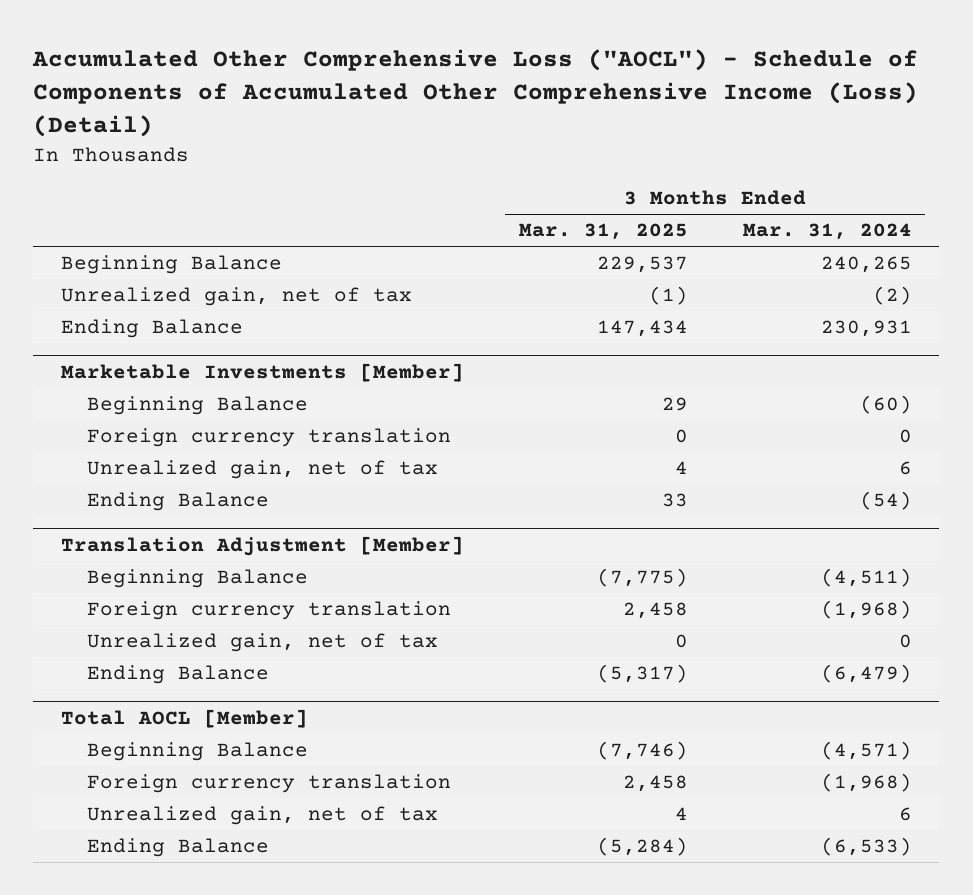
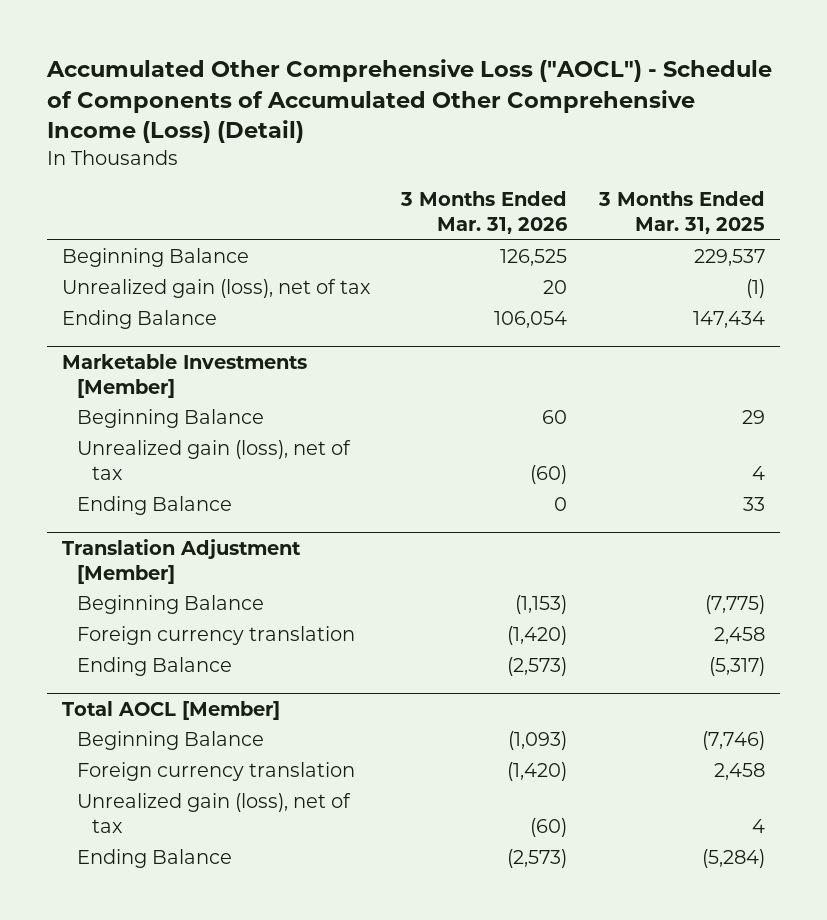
[742,223,912,241] Mar. 31, 2024 -> none
none -> [400,191,569,235] 3 Months Ended Mar. 31, 2026
[60,287,412,307] Unrealized gain, net of tax -> [62,279,372,299] Unrealized gain (loss), net of tax
[87,428,452,448] Foreign currency translation -> none
[87,460,439,480] Unrealized gain, net of tax -> [77,440,352,481] Unrealized gain (loss), net of tax
[87,633,439,653] Unrealized gain, net of tax -> none
[87,806,439,826] Unrealized gain, net of tax -> [77,793,352,834] Unrealized gain (loss), net of tax

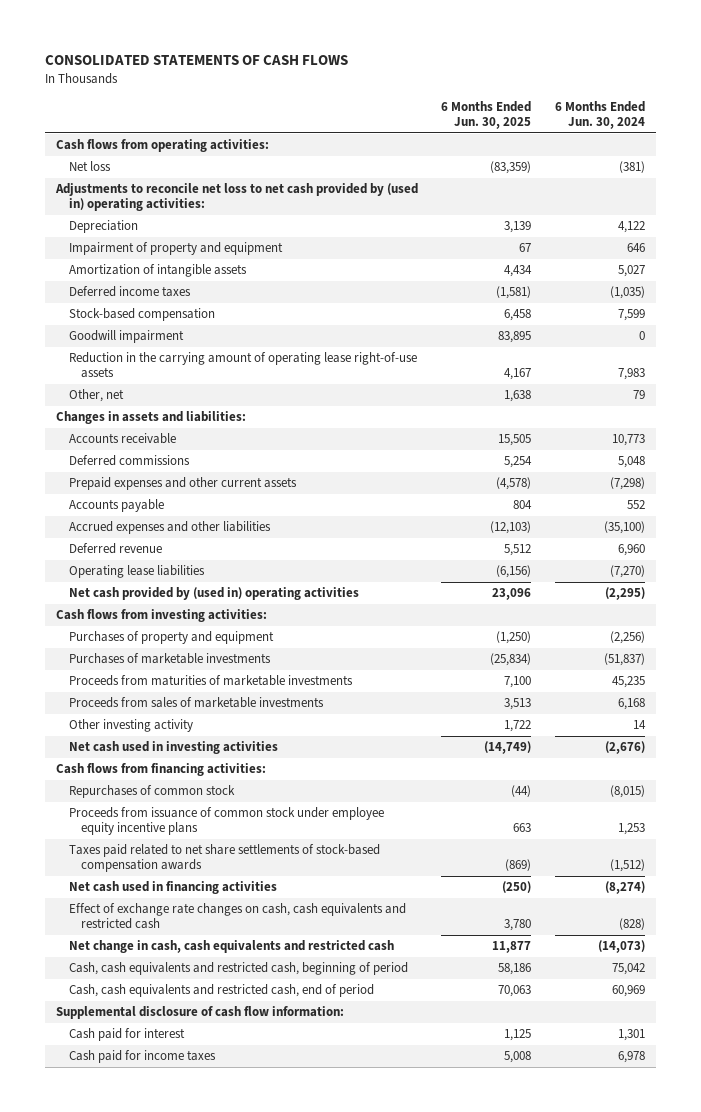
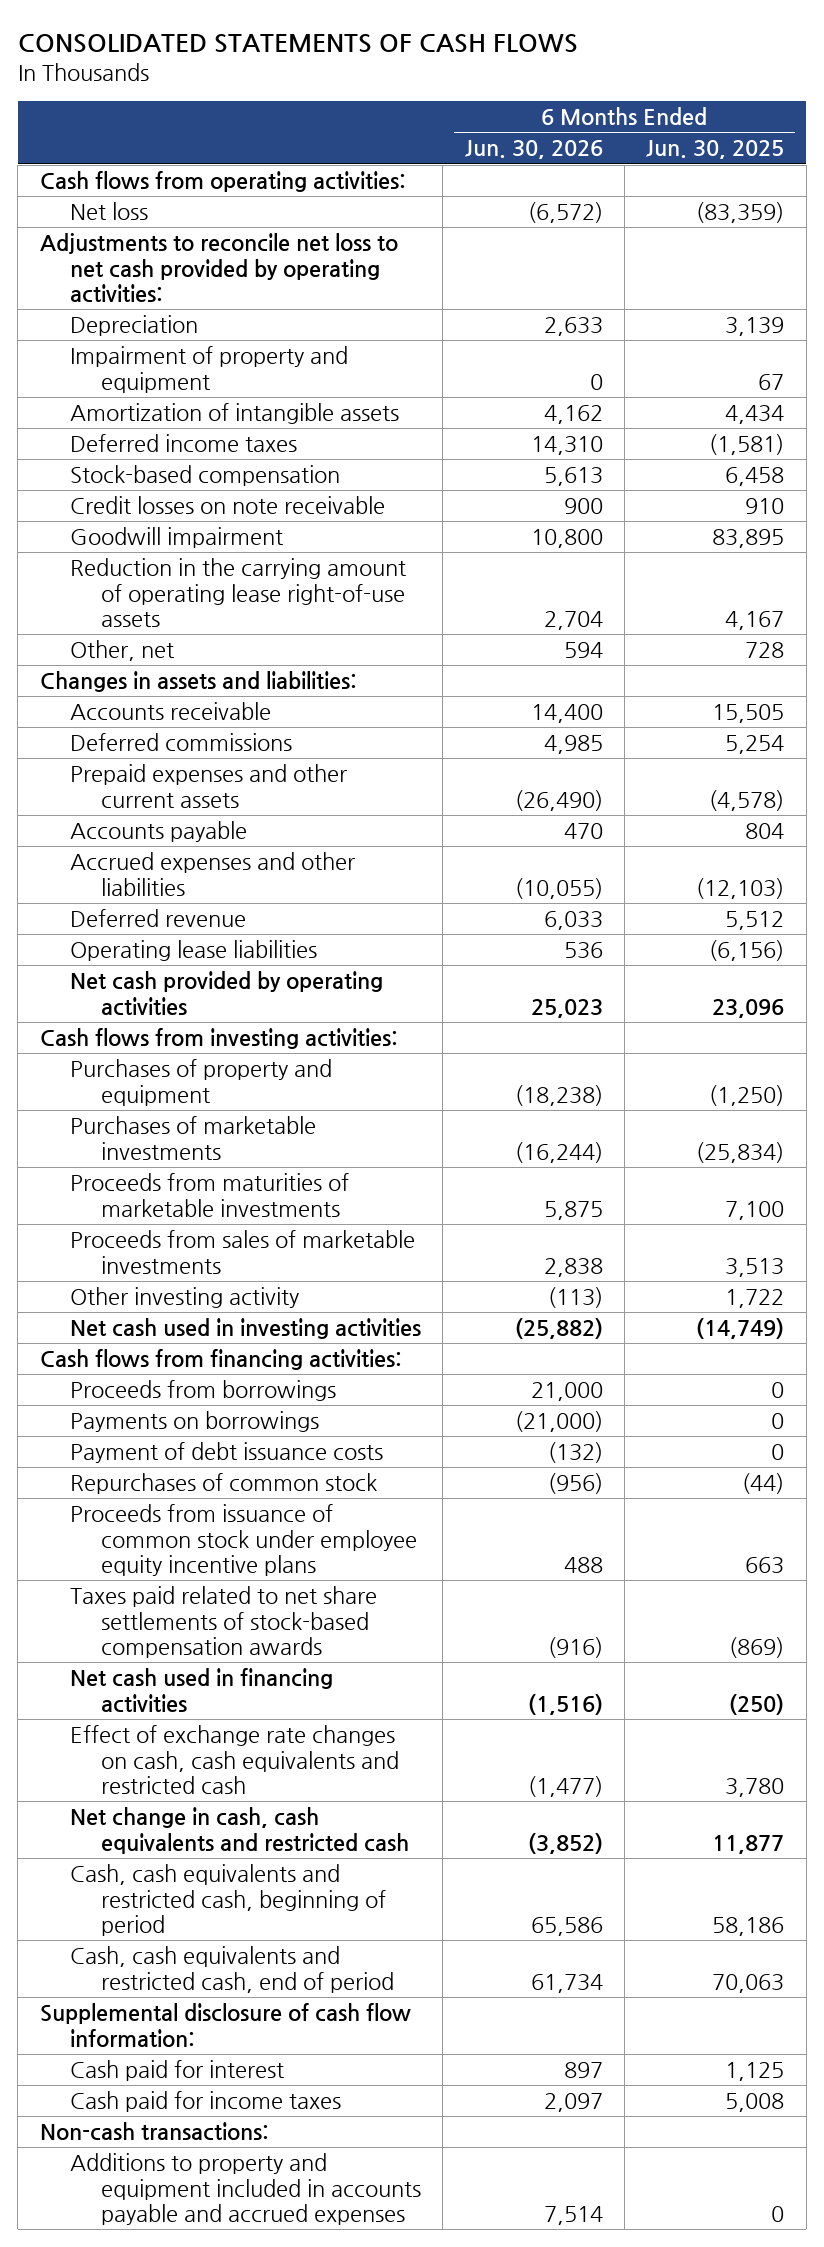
[554,100,645,130] 6 Months Ended Jun. 30, 2024 -> none
none -> [464,140,603,160] Jun. 30, 2026
[55,183,419,212] Adjustments to reconcile net loss to net cash provided by (used in) operating activities: -> [39,233,398,304] Adjustments to reconcile net loss to net cash provided by operating activities:
none -> [70,496,386,515] Credit losses on note receivable
[504,390,532,403] 1,638 -> [745,642,785,659] 728
[68,587,359,601] Net cash provided by (used in) operating activities -> [70,971,384,1016] Net cash provided by operating activities
none -> [70,1380,337,1402] Proceeds from borrowings
none -> [70,1411,320,1433] Payments on borrowings
none -> [70,1442,384,1464] Payment of debt issuance costs
none -> [39,2122,269,2142] Non-cash transactions:
none -> [70,2153,421,2226] Additions to property and equipment included in accounts payable and accrued expenses

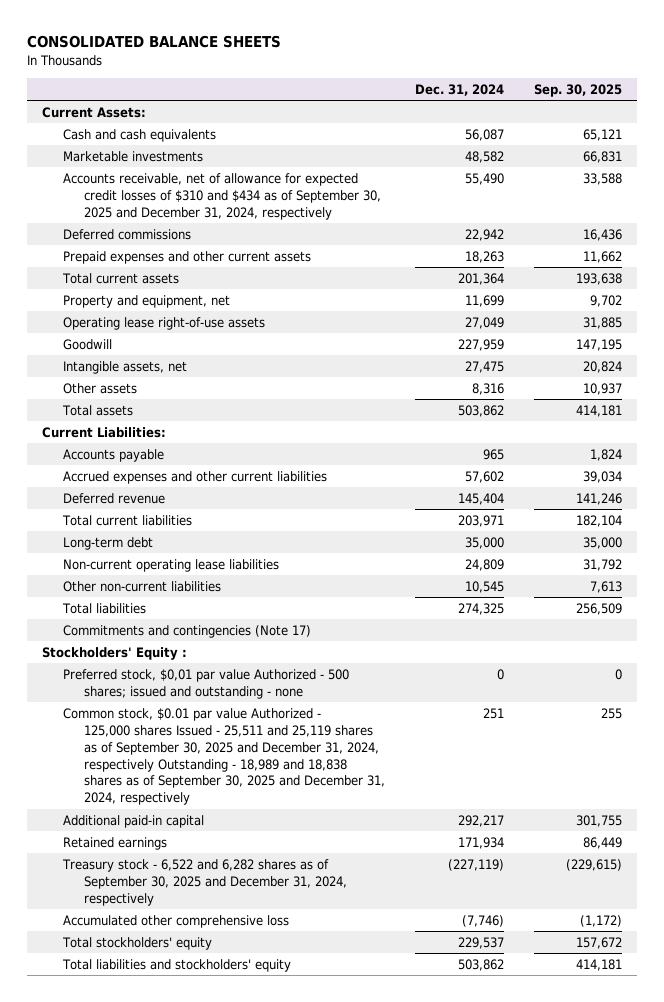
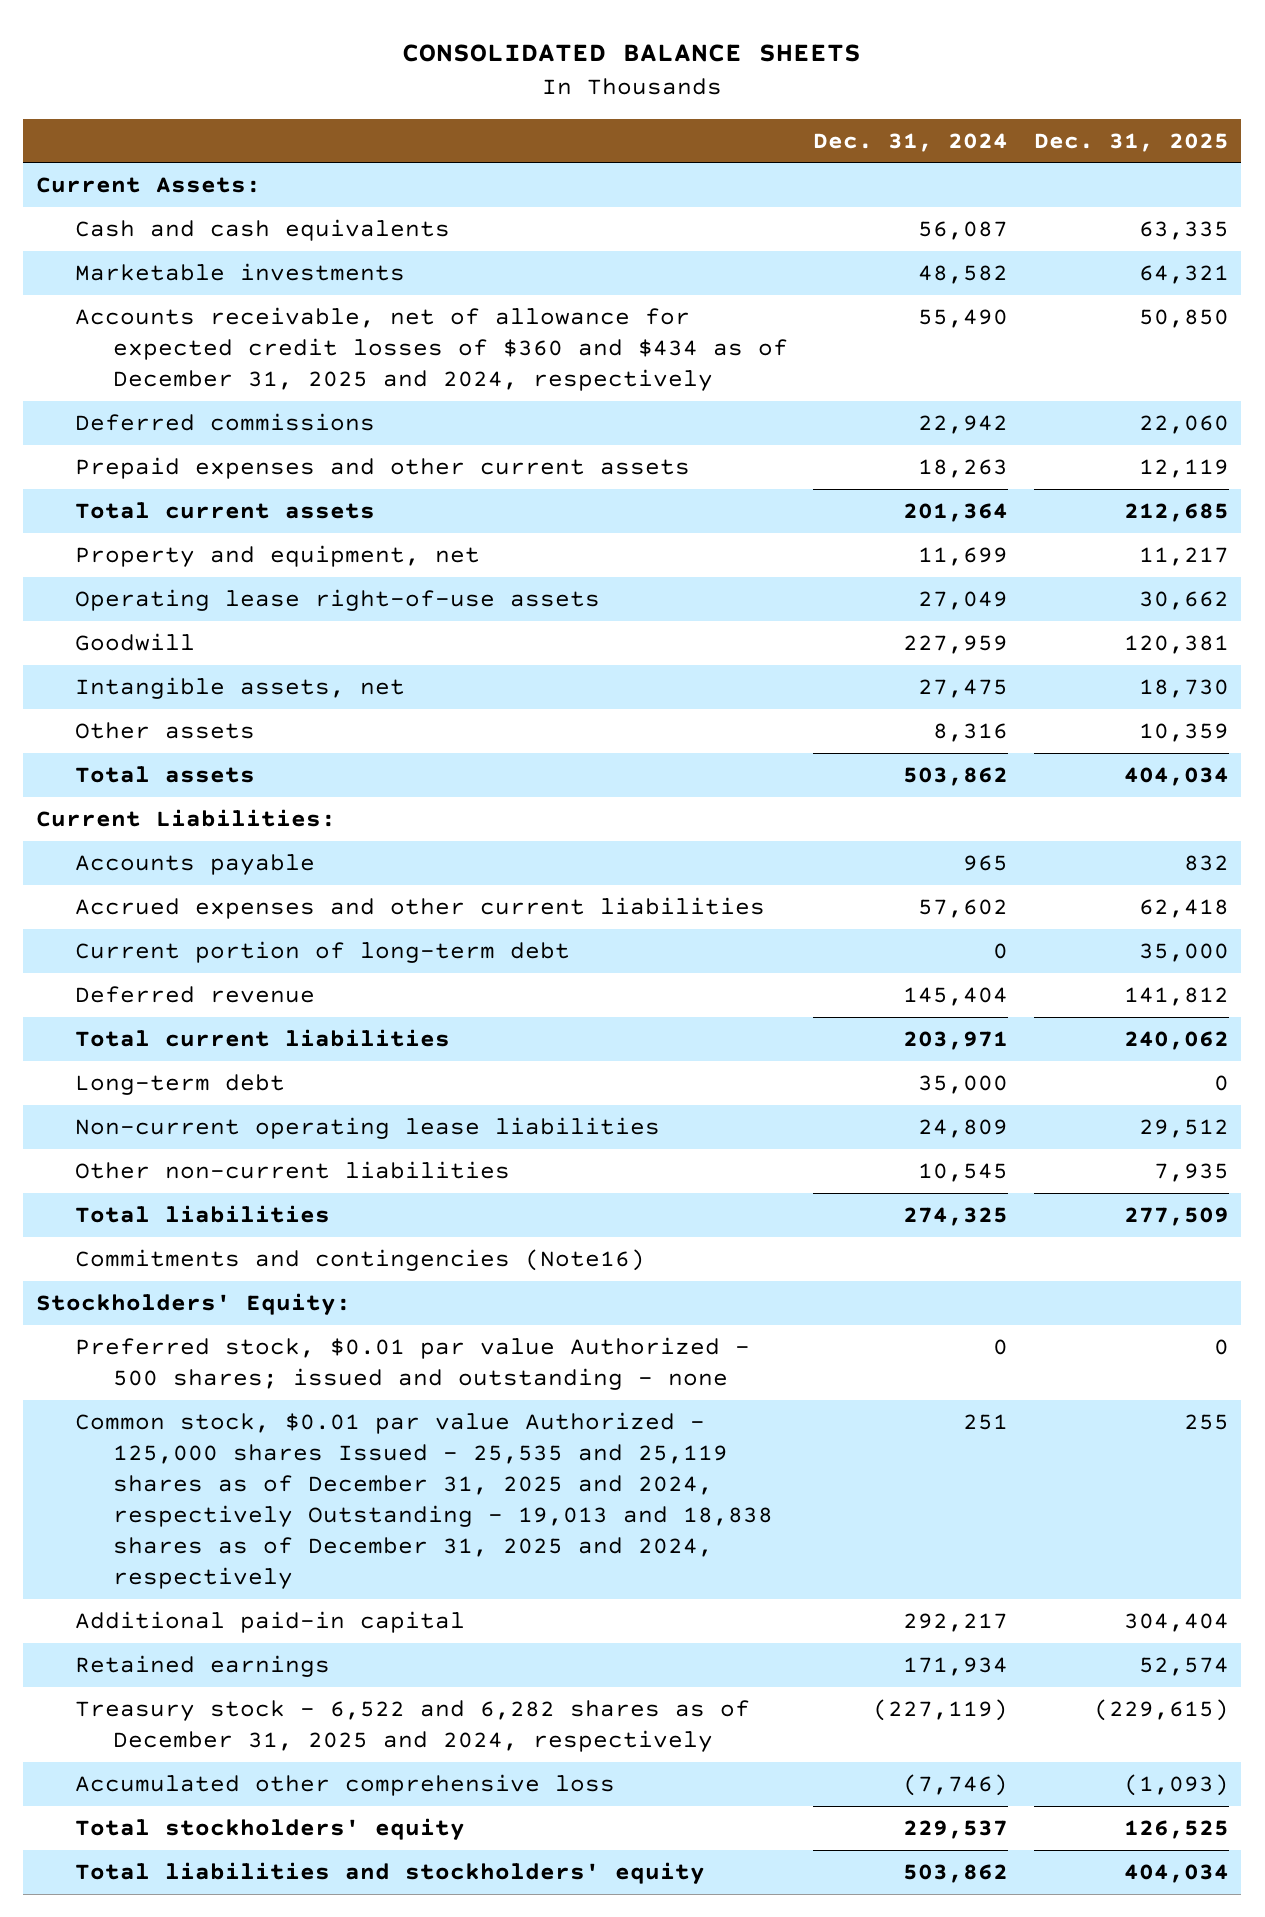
[533,83,622,97] Sep. 30, 2025 -> none
none -> [1033,132,1229,152] Dec. 31, 2025
[62,172,381,220] Accounts receivable, net of allowance for expected credit losses of $310 and $434 as of September 30, 2025 and December 31, 2024, respectively -> [74,306,789,392] Accounts receivable, net of allowance for expected credit losses of $360 and $434 as of December 31, 2025 and 2024, respectively
none -> [74,940,570,963] Current portion of long-term debt
[62,624,311,638] Commitments and contingencies (Note 17) -> [74,1248,645,1271] Commitments and contingencies (Note16)
[41,646,187,660] Stockholders' Equity : -> [35,1292,351,1315] Stockholders' Equity:
[62,668,349,699] Preferred stock, $0,01 par value Authorized - 500 shares; issued and outstanding - none -> [74,1336,750,1391] Preferred stock, $0.01 par value Authorized - 500 shares; issued and outstanding - none
[62,707,385,806] Common stock, $0.01 par value Authorized - 125,000 shares Issued - 25,511 and 25,119 shares as of September 30, 2025 and December 31, 2024, respectively Outstanding - 18,989 and 18,838 shares as of September 30, 2025 and December 31, 2024, respectively -> [74,1411,774,1590] Common stock, $0.01 par value Authorized - 125,000 shares Issued - 25,535 and 25,119 shares as of December 31, 2025 and 2024, respectively Outstanding - 19,013 and 18,838 shares as of December 31, 2025 and 2024, respectively
[61,858,347,906] Treasury stock - 6,522 and 6,282 shares as of September 30, 2025 and December 31, 2024, respectively -> [74,1699,750,1753] Treasury stock - 6,522 and 6,282 shares as of December 31, 2025 and 2024, respectively

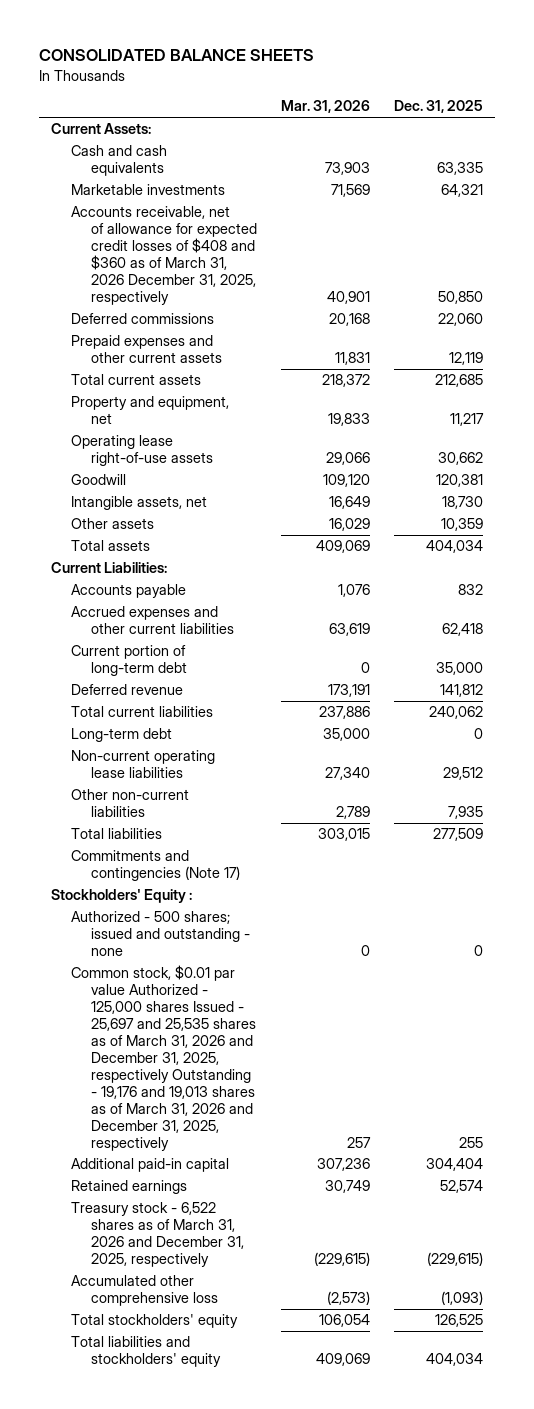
[813,132,1009,152] Dec. 31, 2024 -> none
none -> [280,100,370,114] Mar. 31, 2026
[74,306,789,392] Accounts receivable, net of allowance for expected credit losses of $360 and $434 as of December 31, 2025 and 2024, respectively -> [70,206,257,305] Accounts receivable, net of allowance for expected credit losses of $408 and $360 as of March 31, 2026 December 31, 2025, respectively
[74,1248,645,1271] Commitments and contingencies (Note16) -> [70,850,240,882] Commitments and contingencies (Note 17)
[35,1292,351,1315] Stockholders' Equity: -> [51,889,193,904] Stockholders' Equity :
[74,1336,750,1391] Preferred stock, $0.01 par value Authorized - 500 shares; issued and outstanding - none -> [70,911,250,957] Authorized - 500 shares; issued and outstanding - none
[74,1411,774,1590] Common stock, $0.01 par value Authorized - 125,000 shares Issued - 25,535 and 25,119 shares as of December 31, 2025 and 2024, respectively Outstanding - 19,013 and 18,838 shares as of December 31, 2025 and 2024, respectively -> [70,965,256,1151] Common stock, $0.01 par value Authorized - 125,000 shares Issued - 25,697 and 25,535 shares as of March 31, 2026 and December 31, 2025, respectively Outstanding - 19,176 and 19,013 shares as of March 31, 2026 and December 31, 2025, respectively
[74,1699,750,1753] Treasury stock - 6,522 and 6,282 shares as of December 31, 2025 and 2024, respectively -> [70,1202,244,1268] Treasury stock - 6,522 shares as of March 31, 2026 and December 31, 2025, respectively

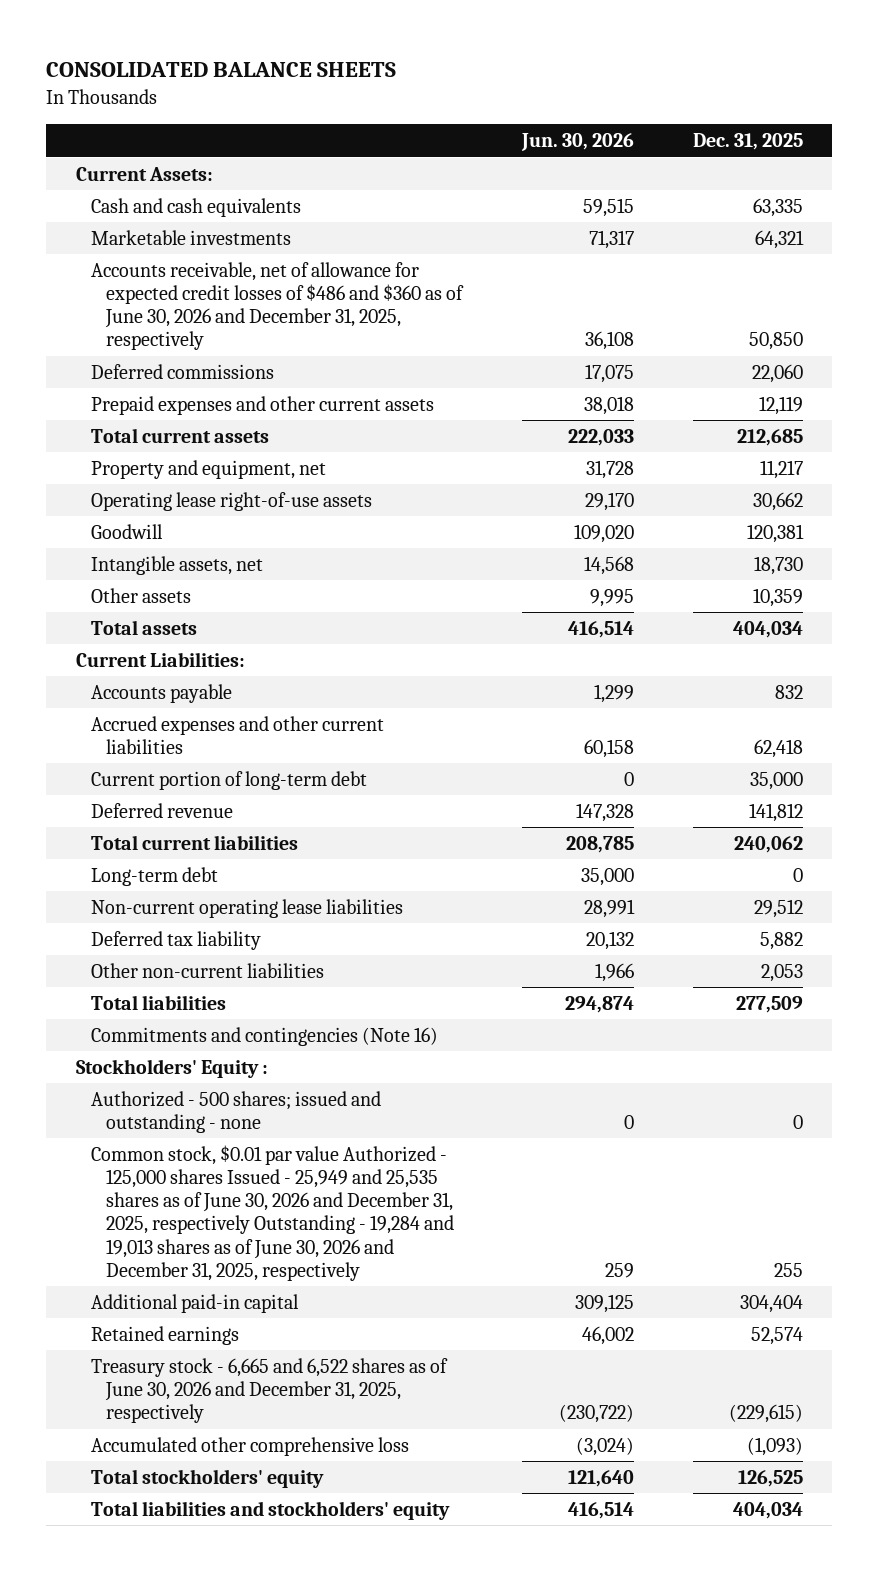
[280,100,370,114] Mar. 31, 2026 -> none
none -> [520,133,634,152] Jun. 30, 2026
[70,206,257,305] Accounts receivable, net of allowance for expected credit losses of $408 and $360 as of March 31, 2026 December 31, 2025, respectively -> [90,262,465,351] Accounts receivable, net of allowance for expected credit losses of $486 and $360 as of June 30, 2026 and December 31, 2025, respectively
none -> [90,931,261,951] Deferred tax liability
[447,806,483,820] 7,935 -> [760,964,803,983] 2,053
[70,850,240,882] Commitments and contingencies (Note 17) -> [90,1027,438,1047] Commitments and contingencies (Note 16)
[70,965,256,1151] Common stock, $0.01 par value Authorized - 125,000 shares Issued - 25,697 and 25,535 shares as of March 31, 2026 and December 31, 2025, respectively Outstanding - 19,176 and 19,013 shares as of March 31, 2026 and December 31, 2025, respectively -> [90,1145,455,1281] Common stock, $0.01 par value Authorized - 125,000 shares Issued - 25,949 and 25,535 shares as of June 30, 2026 and December 31, 2025, respectively Outstanding - 19,284 and 19,013 shares as of June 30, 2026 and December 31, 2025, respectively
[70,1202,244,1268] Treasury stock - 6,522 shares as of March 31, 2026 and December 31, 2025, respectively -> [90,1358,448,1424] Treasury stock - 6,665 and 6,522 shares as of June 30, 2026 and December 31, 2025, respectively

